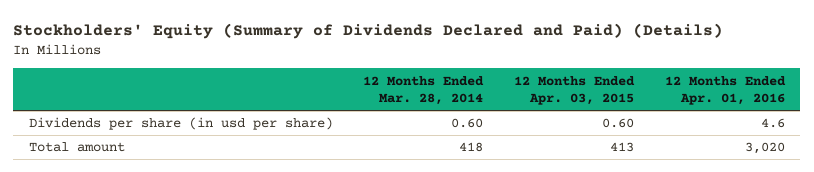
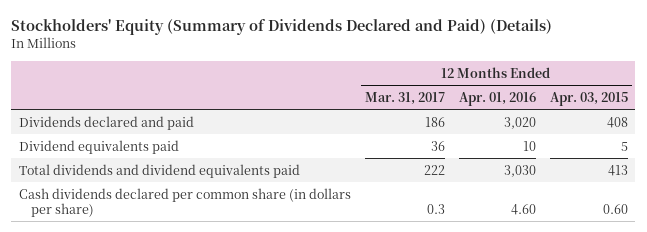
[363,75,485,106] 12 Months Ended Mar. 28, 2014 -> none
none -> [364,91,445,105] Mar. 31, 2017
[28,142,125,153] Total amount -> none
none -> [18,115,194,130] Dividends declared and paid
none -> [18,139,179,154] Dividend equivalents paid
none -> [18,163,300,178] Total dividends and dividend equivalents paid
[28,117,333,131] Dividends per share (in usd per share) -> [18,187,351,218] Cash dividends declared per common share (in dollars per share)
[761,118,786,129] 4.6 -> [510,204,536,216] 4.60

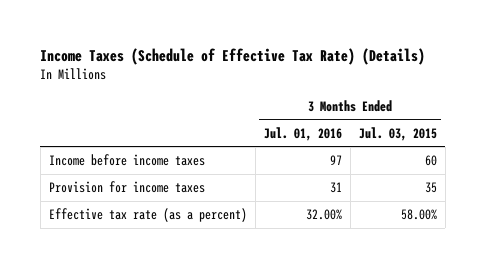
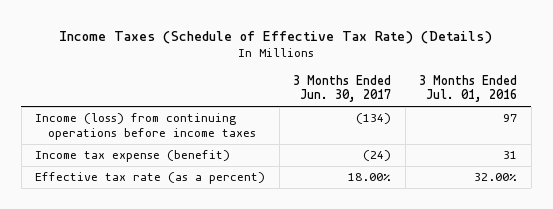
[358,126,437,141] Jul. 03, 2015 -> none
none -> [293,74,392,103] 3 Months Ended Jun. 30, 2017
[48,154,205,167] Income before income taxes -> [35,113,257,140] Income (loss) from continuing operations before income taxes
[48,181,205,194] Provision for income taxes -> [35,150,231,163] Income tax expense (benefit)

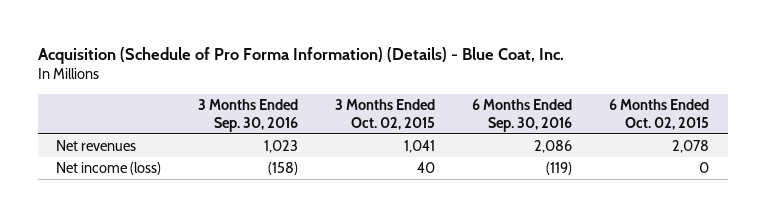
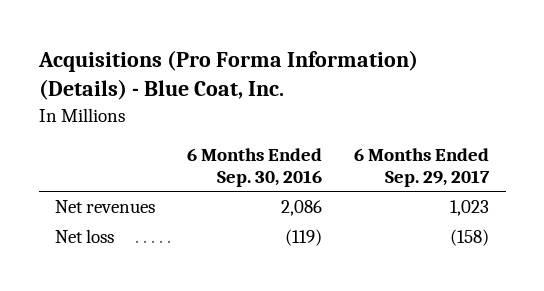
[37,47,564,65] Acquisition (Schedule of Pro Forma Information) (Details) - Blue Coat, Inc. -> [37,50,418,101] Acquisitions (Pro Forma Information) (Details) - Blue Coat, Inc.
[198,98,299,132] 3 Months Ended Sep. 30, 2016 -> none
[335,98,436,130] 3 Months Ended Oct. 02, 2015 -> none
[609,98,710,130] 6 Months Ended Oct. 02, 2015 -> none
none -> [354,148,491,187] 6 Months Ended Sep. 29, 2017
[56,161,162,175] Net income (loss) -> [54,229,114,244] Net loss

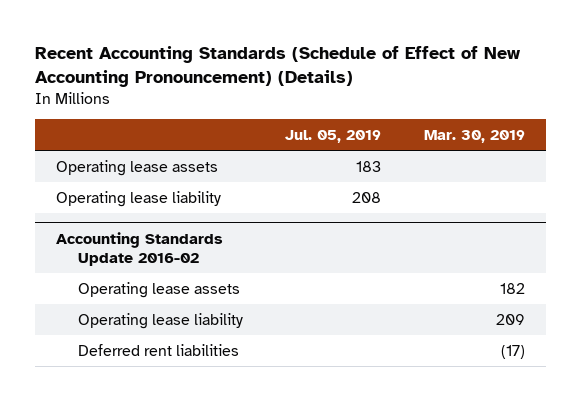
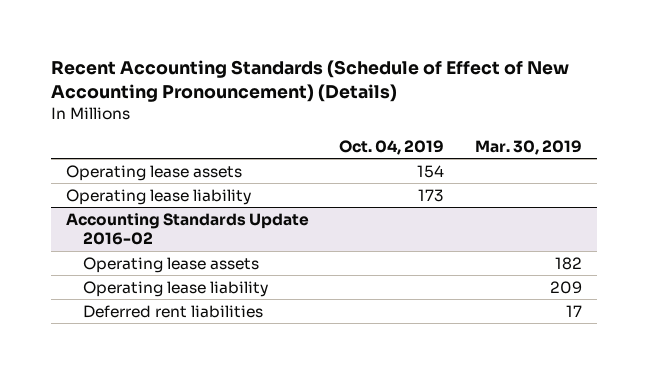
[285,130,382,144] Jul. 05, 2019 -> none
none -> [339,139,445,155] Oct. 04, 2019
[500,344,525,359] (17) -> [565,304,582,317] 17

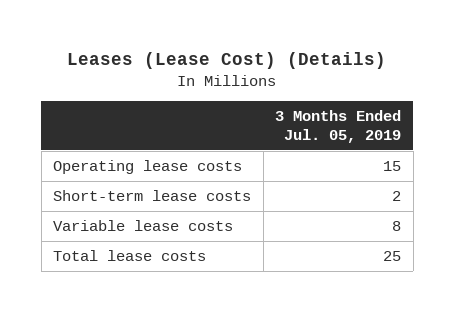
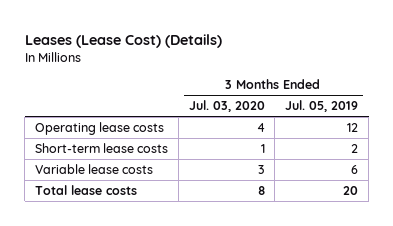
none -> [188,100,265,113] Jul. 03, 2020
[383,160,402,171] 15 -> [347,123,359,133] 12
[392,220,402,231] 8 -> [351,165,359,175] 6
[383,250,402,261] 25 -> [343,186,359,196] 20

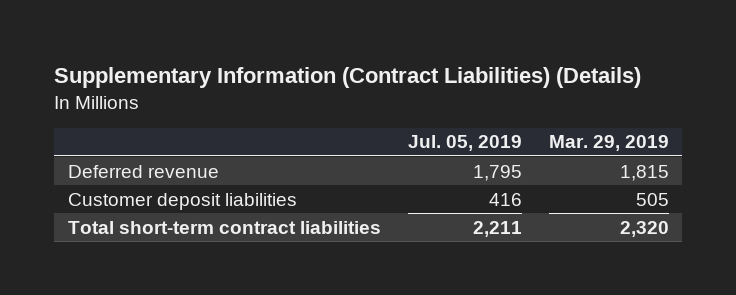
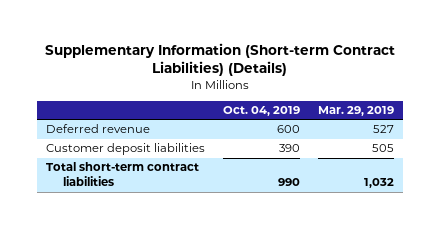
[53,67,641,89] Supplementary Information (Contract Liabilities) (Details) -> [45,42,396,77] Supplementary Information (Short-term Contract Liabilities) (Details)
[407,135,522,152] Jul. 05, 2019 -> none
none -> [223,105,301,116] Oct. 04, 2019
[619,164,669,181] 1,815 -> [373,125,395,134] 527
[619,220,669,237] 2,320 -> [364,178,395,189] 1,032

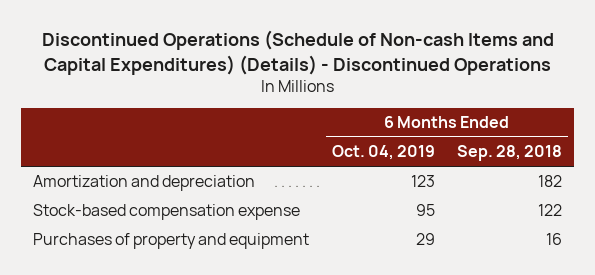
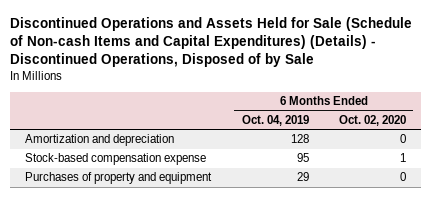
[41,29,554,75] Discontinued Operations (Schedule of Non-cash Items and Capital Expenditures) (Details) - Discontinued Operations -> [10,17,413,68] Discontinued Operations and Assets Held for Sale (Schedule of Non-cash Items and Capital Expenditures) (Details) - Discontinued Operations, Disposed of by Sale
[457,145,563,162] Sep. 28, 2018 -> none
none -> [338,114,406,126] Oct. 02, 2020
[410,175,435,188] 123 -> [290,134,309,144] 128

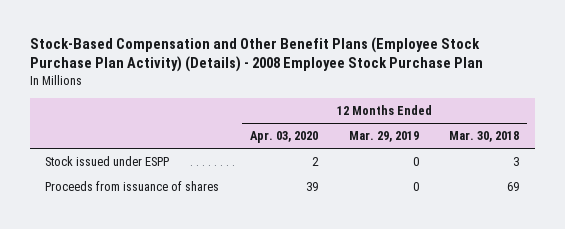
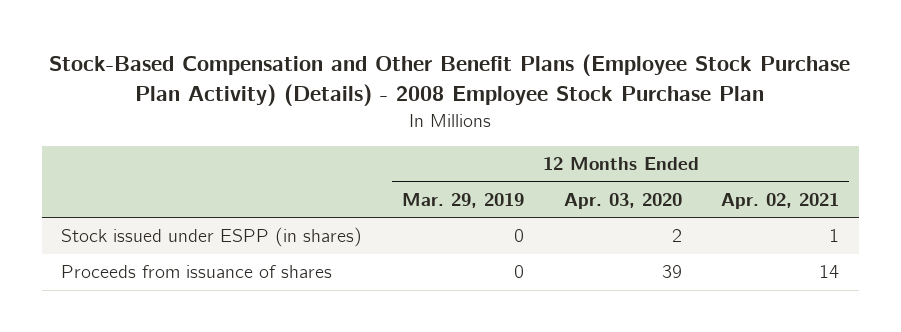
[449,131,520,143] Mar. 30, 2018 -> none
none -> [721,193,840,210] Apr. 02, 2021
[45,156,170,167] Stock issued under ESPP -> [61,227,363,248] Stock issued under ESPP (in shares)

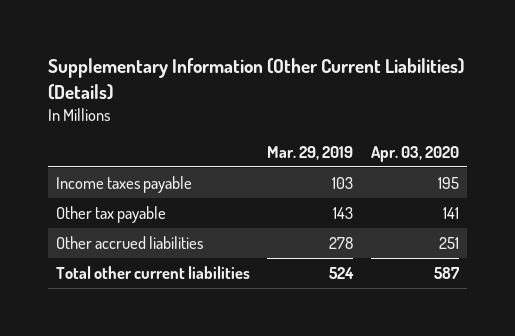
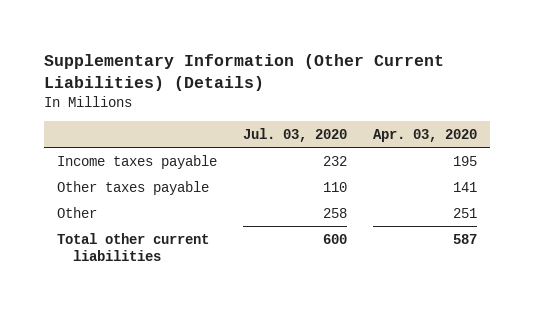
[267,145,354,160] Mar. 29, 2019 -> none
none -> [242,127,347,142] Jul. 03, 2020
[56,205,167,223] Other tax payable -> [56,180,209,195] Other taxes payable
[56,235,204,249] Other accrued liabilities -> [56,206,97,218] Other

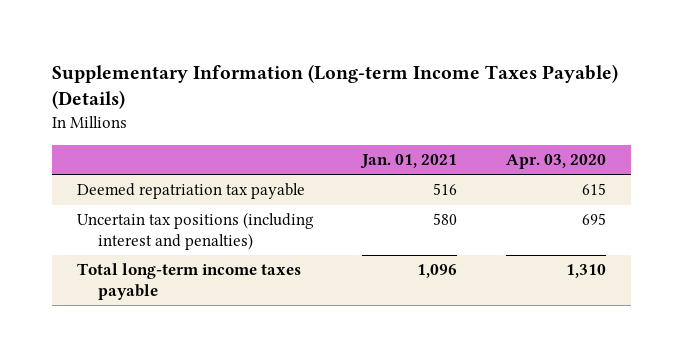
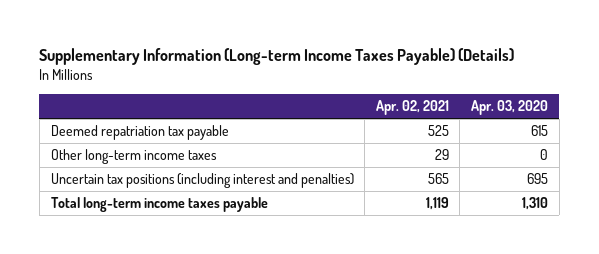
[360,154,458,170] Jan. 01, 2021 -> none
none -> [375,100,449,116] Apr. 02, 2021
none -> [50,149,217,165] Other long-term income taxes

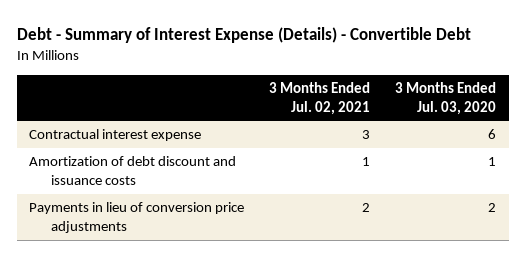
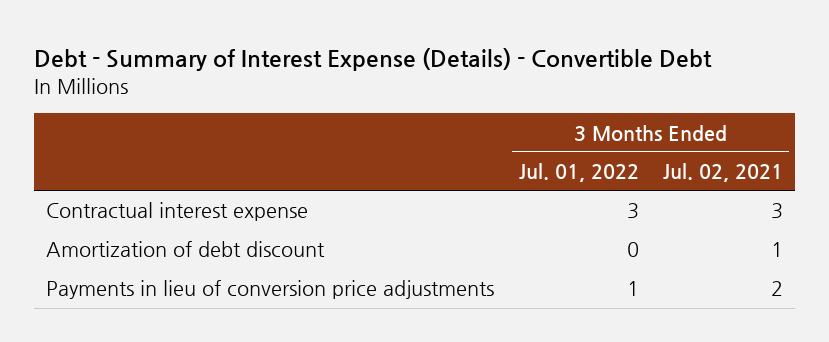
[395,81,497,115] 3 Months Ended Jul. 03, 2020 -> none
none -> [518,163,639,183] Jul. 01, 2022
[29,156,237,186] Amortization of debt discount and issuance costs -> [46,241,326,258] Amortization of debt discount

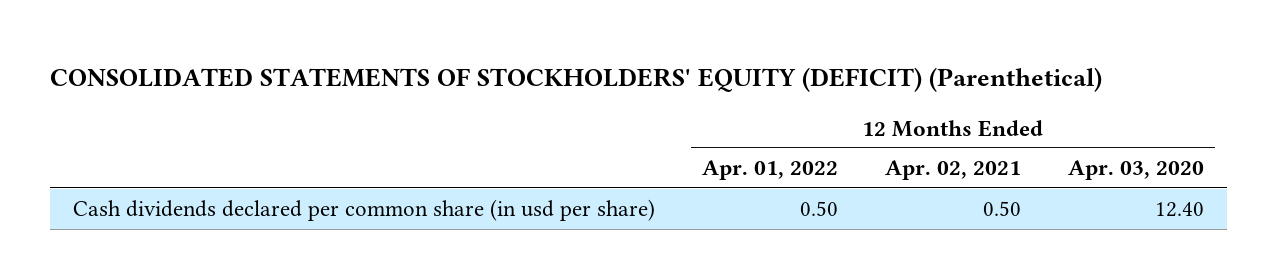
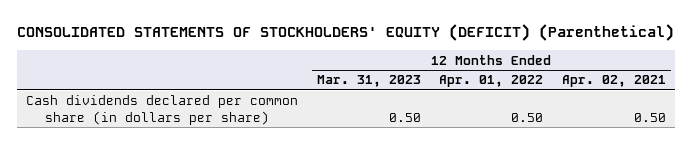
[1067,160,1204,181] Apr. 03, 2020 -> none
none -> [316,75,421,88] Mar. 31, 2023
[73,199,656,222] Cash dividends declared per common share (in usd per share) -> [26,95,299,125] Cash dividends declared per common share (in dollars per share)

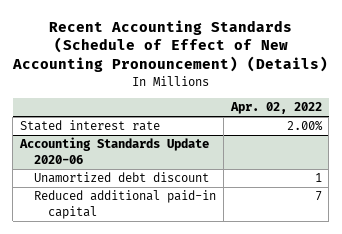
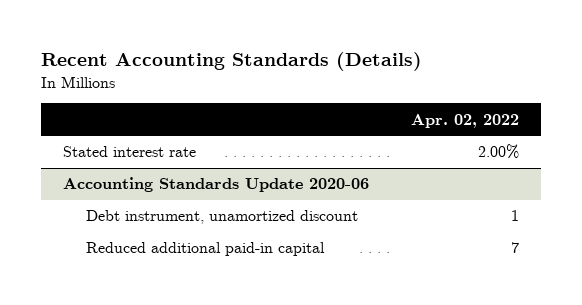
[11,19,328,73] Recent Accounting Standards (Schedule of Effect of New Accounting Pronouncement) (Details) -> [41,51,423,71] Recent Accounting Standards (Details)
[34,172,210,184] Unamortized debt discount -> [86,210,359,225] Debt instrument, unamortized discount

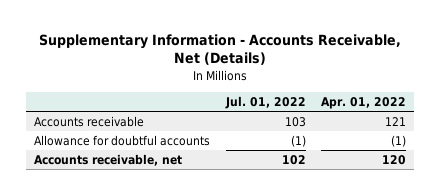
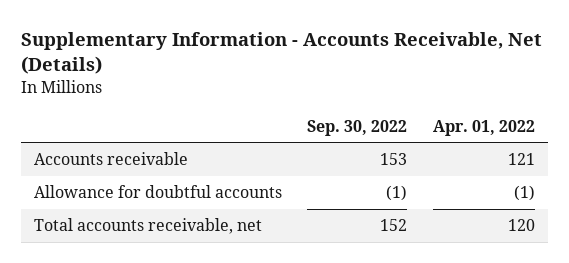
[224,95,306,109] Jul. 01, 2022 -> none
none -> [307,119,408,136] Sep. 30, 2022
[33,153,182,166] Accounts receivable, net -> [33,218,262,235] Total accounts receivable, net

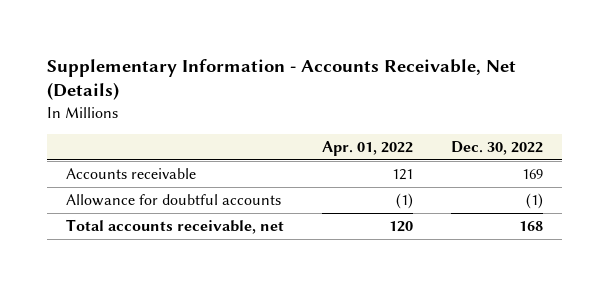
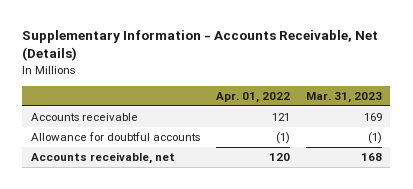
[451,141,544,156] Dec. 30, 2022 -> none
none -> [306,91,383,103] Mar. 31, 2023
[65,219,284,235] Total accounts receivable, net -> [30,151,175,164] Accounts receivable, net

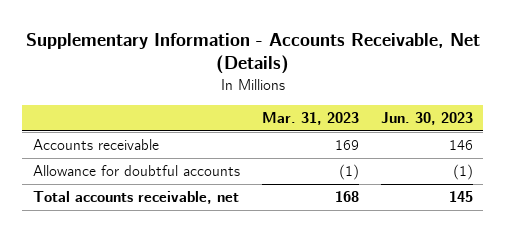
[215,91,290,103] Apr. 01, 2022 -> none
none -> [380,111,473,125] Jun. 30, 2023
[30,151,175,164] Accounts receivable, net -> [33,191,240,205] Total accounts receivable, net

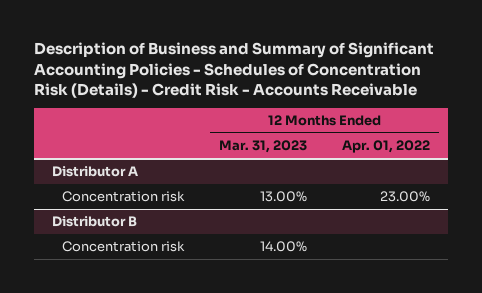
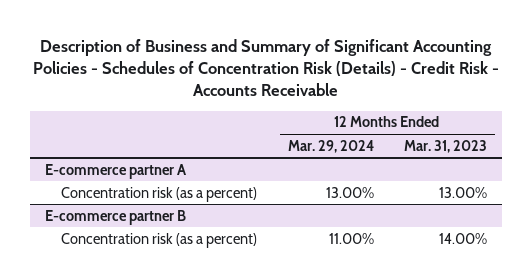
[342,140,431,154] Apr. 01, 2022 -> none
none -> [287,139,374,153] Mar. 29, 2024
[51,166,138,178] Distributor A -> [44,163,187,179] E-commerce partner A
[62,191,186,203] Concentration risk -> [61,186,258,202] Concentration risk (as a percent)
[51,216,137,228] Distributor B -> [44,209,186,225] E-commerce partner B
[62,241,186,253] Concentration risk -> [61,232,258,248] Concentration risk (as a percent)

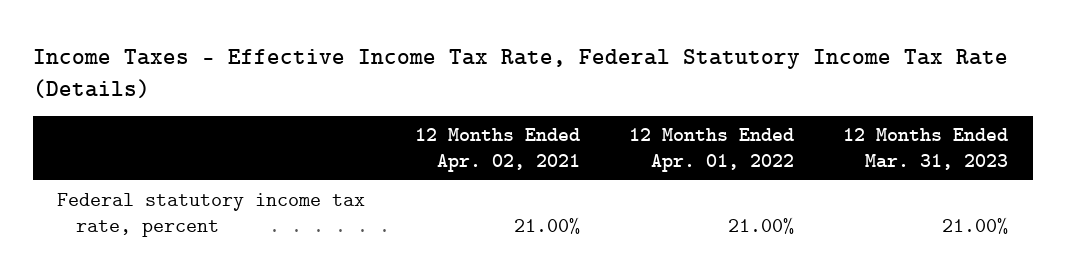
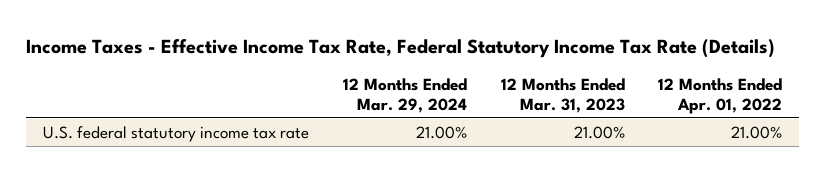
[414,128,580,172] 12 Months Ended Apr. 02, 2021 -> none
none -> [342,77,467,114] 12 Months Ended Mar. 29, 2024
[57,193,366,237] Federal statutory income tax rate, percent -> [43,126,310,143] U.S. federal statutory income tax rate

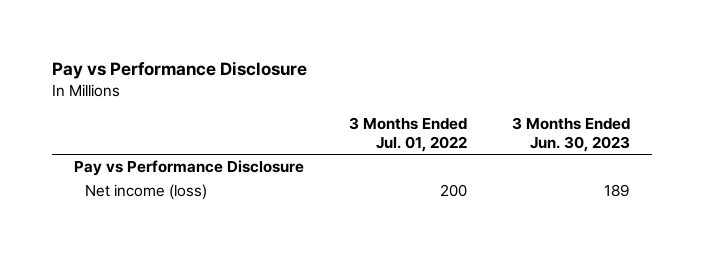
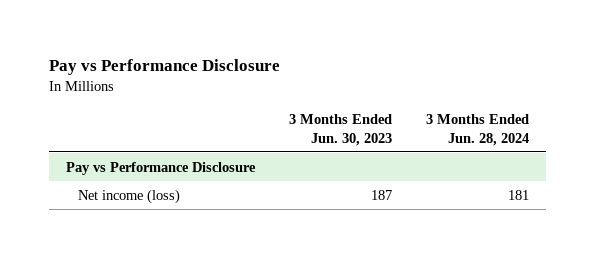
[348,116,467,152] 3 Months Ended Jul. 01, 2022 -> none
none -> [426,114,530,146] 3 Months Ended Jun. 28, 2024
[603,184,630,198] 189 -> [370,189,392,200] 187

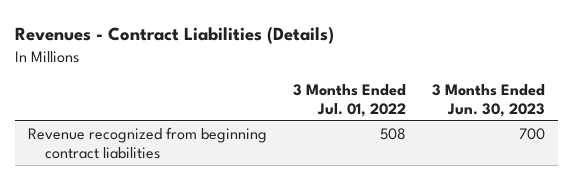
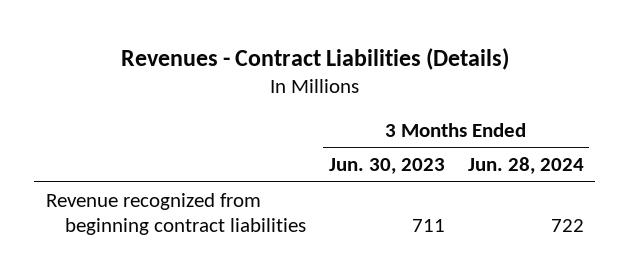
[292,84,406,118] 3 Months Ended Jul. 01, 2022 -> none
none -> [467,157,584,175] Jun. 28, 2024
[518,128,545,141] 700 -> [411,218,445,232] 711

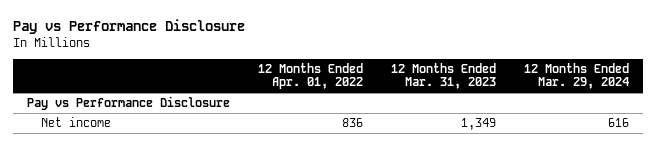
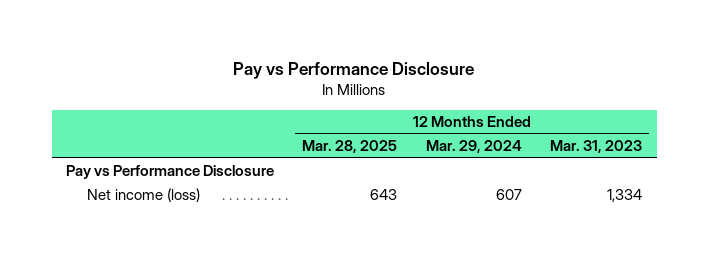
[258,62,364,90] 12 Months Ended Apr. 01, 2022 -> none
none -> [302,140,398,154] Mar. 28, 2025
[41,116,112,127] Net income -> [86,188,200,203] Net income (loss)
[461,117,497,130] 1,349 -> [607,189,643,203] 1,334
[608,117,630,127] 616 -> [495,189,522,201] 607

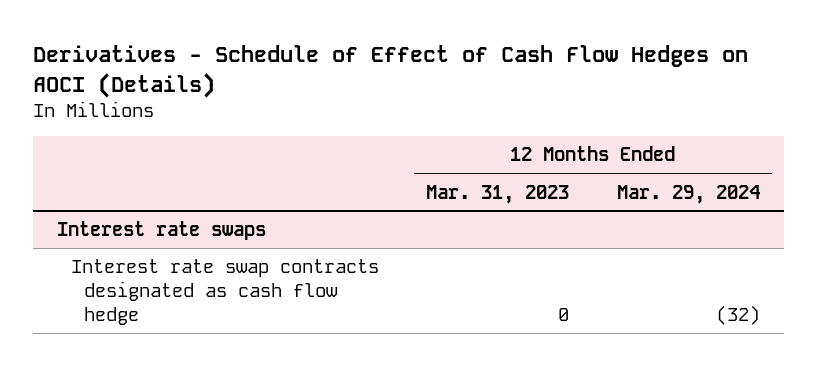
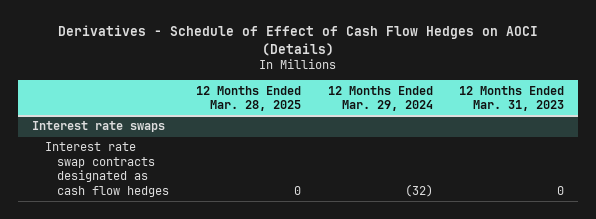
none -> [196,85,302,112] 12 Months Ended Mar. 28, 2025
[70,259,379,325] Interest rate swap contracts designated as cash flow hedge -> [44,142,170,197] Interest rate swap contracts designated as cash flow hedges

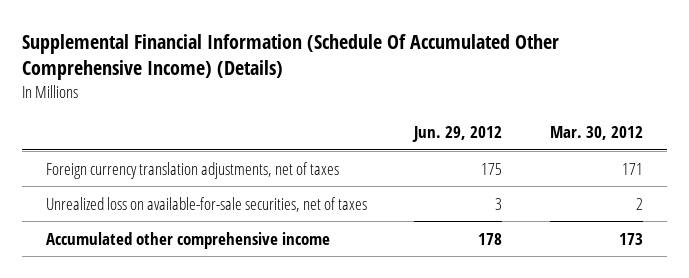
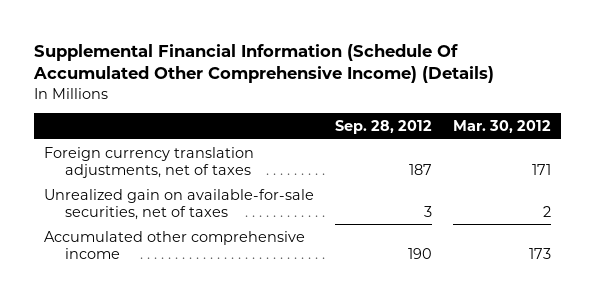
[412,126,503,143] Jun. 29, 2012 -> none
none -> [334,120,432,135] Sep. 28, 2012
[46,196,368,212] Unrealized loss on available-for-sale securities, net of taxes -> [44,188,315,220] Unrealized gain on available-for-sale securities, net of taxes

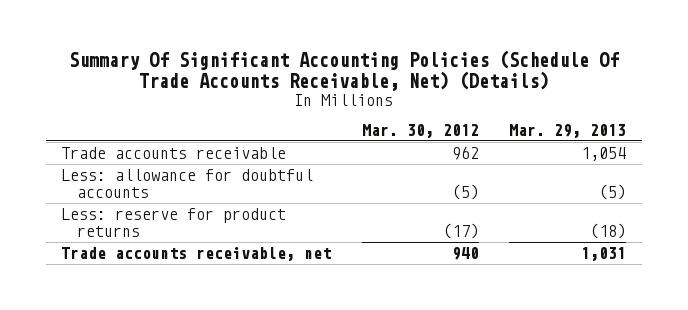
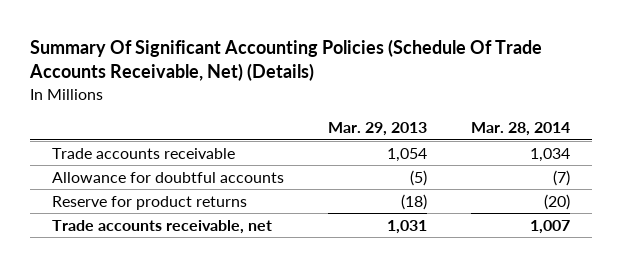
[361,124,479,139] Mar. 30, 2012 -> none
none -> [471,122,571,137] Mar. 28, 2014
[61,169,314,199] Less: allowance for doubtful accounts -> [51,171,284,183] Allowance for doubtful accounts
[61,208,287,238] Less: reserve for product returns -> [51,195,247,210] Reserve for product returns

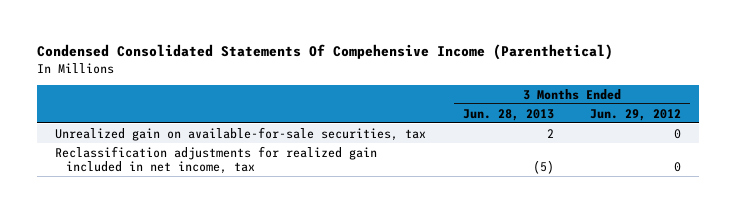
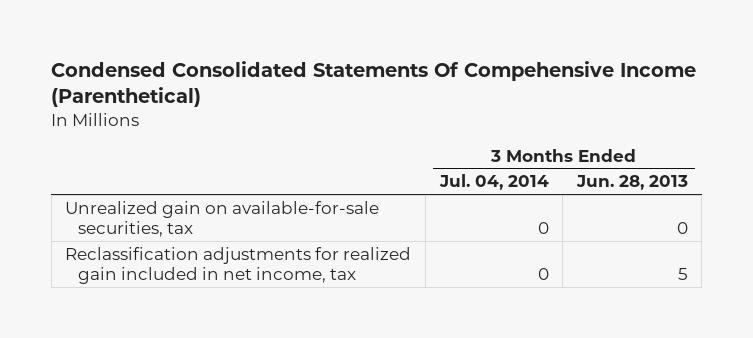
[590,108,682,121] Jun. 29, 2012 -> none
none -> [438,174,549,191] Jul. 04, 2014
[546,128,554,138] 2 -> [676,221,688,234] 0
[532,160,554,175] (5) -> [677,267,688,280] 5

